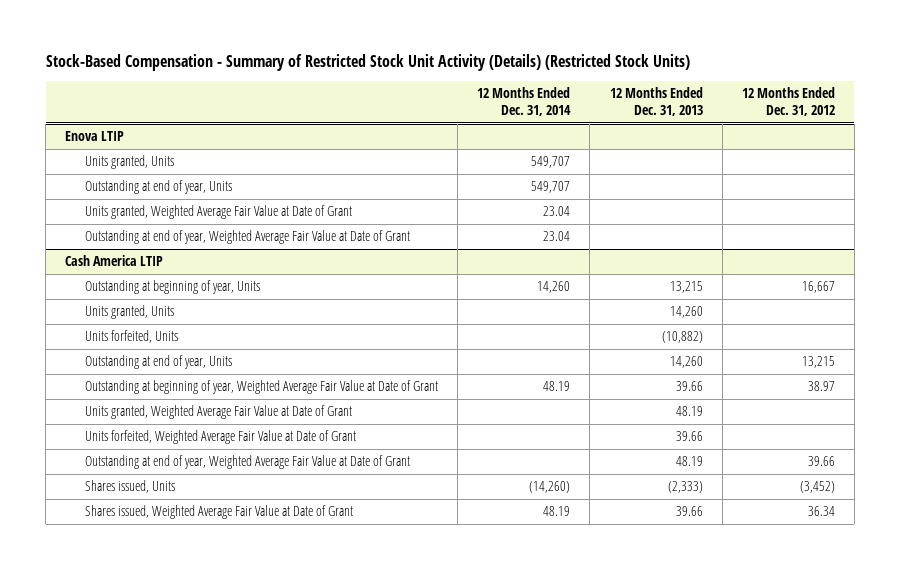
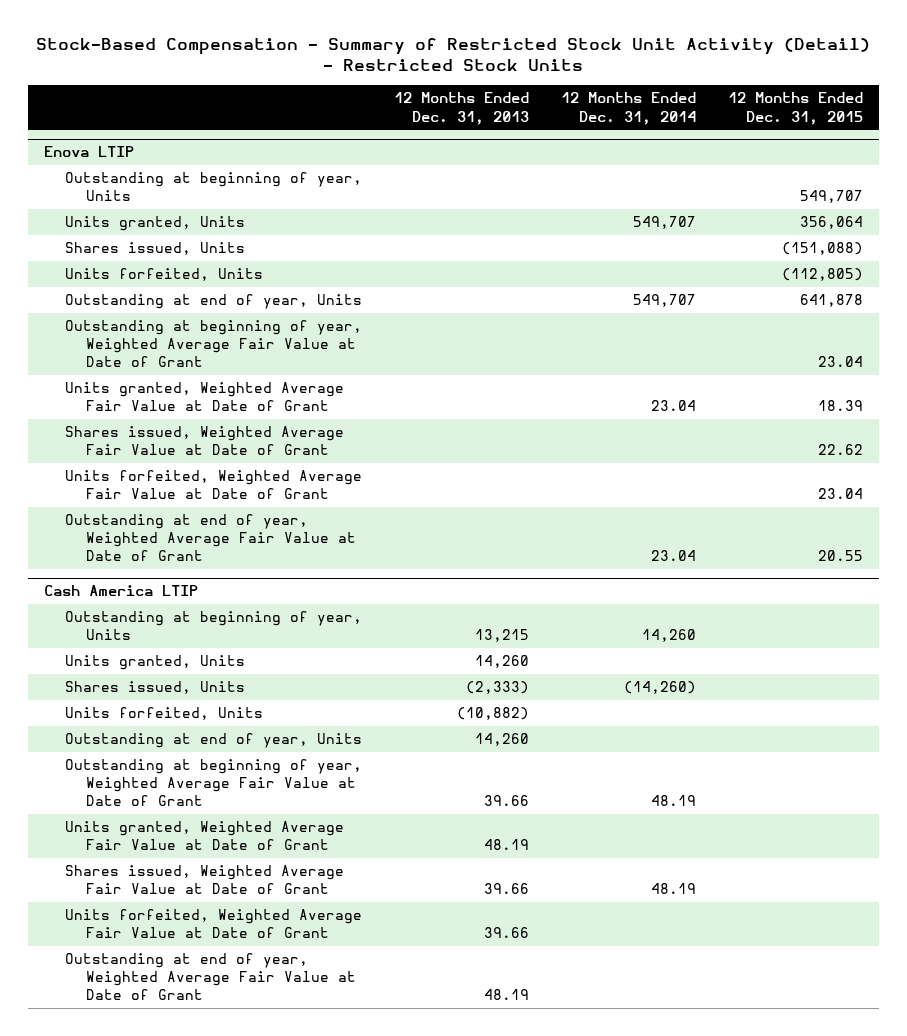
[45,54,690,72] Stock-Based Compensation - Summary of Restricted Stock Unit Activity (Details) (Restricted Stock Units) -> [36,37,871,72] Stock-Based Compensation - Summary of Restricted Stock Unit Activity (Detail) - Restricted Stock Units
[741,87,835,117] 12 Months Ended Dec. 31, 2012 -> none
none -> [727,92,863,125] 12 Months Ended Dec. 31, 2015
none -> [65,172,363,202] Outstanding at beginning of year, Units
none -> [65,242,246,256] Shares issued, Units
none -> [65,268,264,282] Units forfeited, Units
none -> [65,320,363,368] Outstanding at beginning of year, Weighted Average Fair Value at Date of Grant
none -> [65,426,345,456] Shares issued, Weighted Average Fair Value at Date of Grant
none -> [65,470,363,500] Units forfeited, Weighted Average Fair Value at Date of Grant
[85,480,176,494] Shares issued, Units -> [65,681,246,695] Shares issued, Units
[85,505,354,520] Shares issued, Weighted Average Fair Value at Date of Grant -> [65,865,345,895] Shares issued, Weighted Average Fair Value at Date of Grant

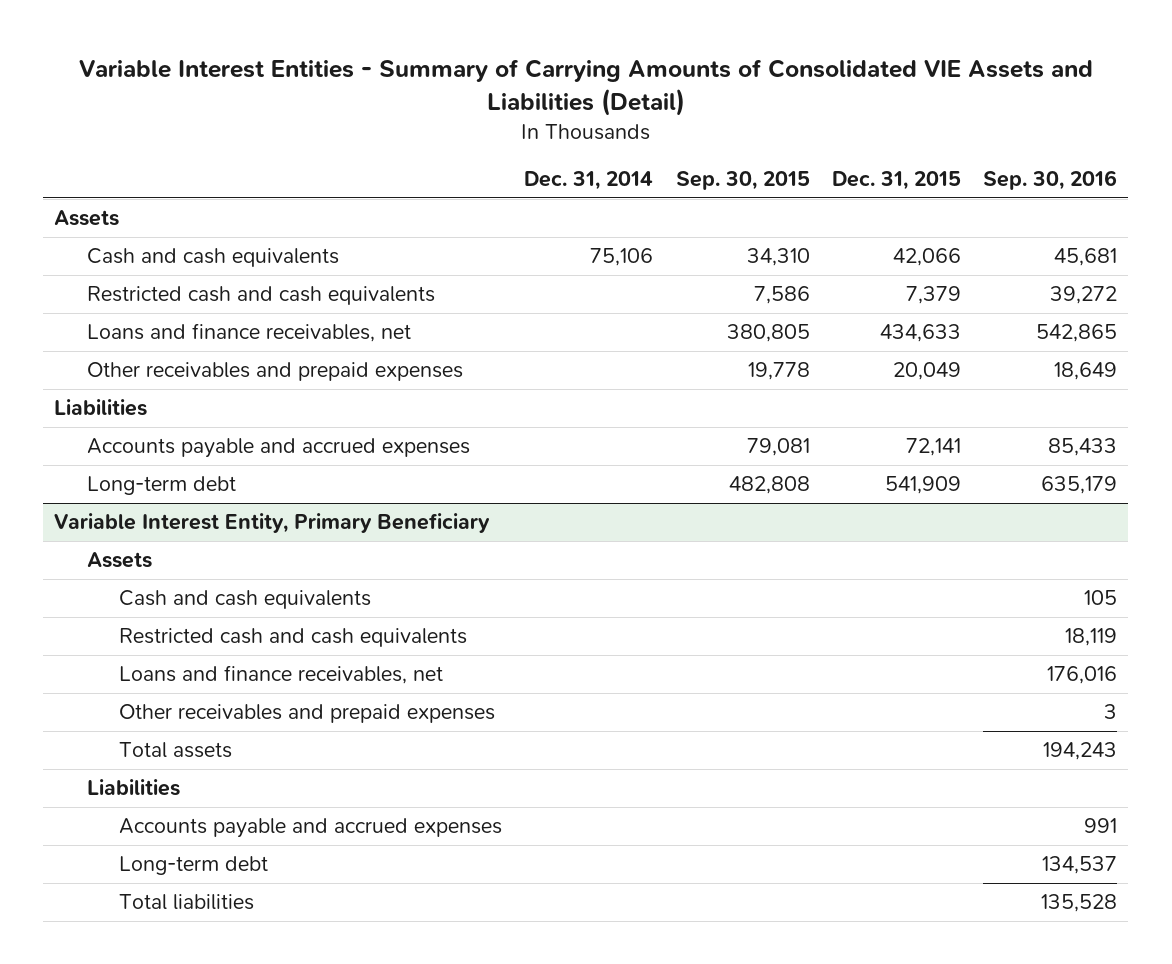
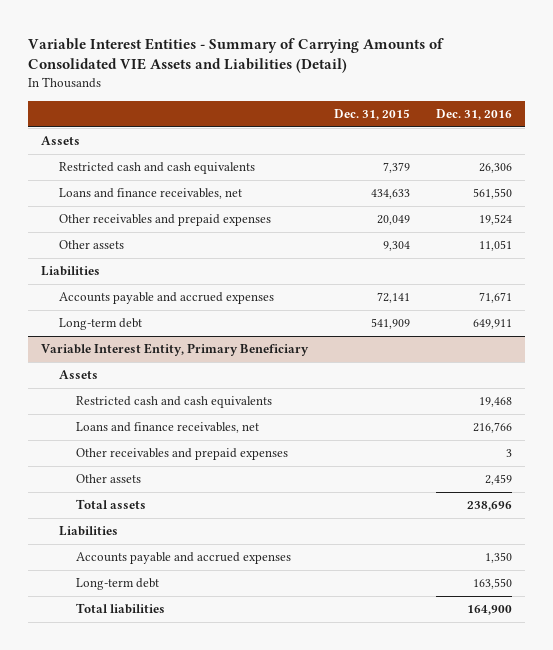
[524,171,654,191] Dec. 31, 2014 -> none
[675,171,810,191] Sep. 30, 2015 -> none
[983,170,1118,191] Sep. 30, 2016 -> none
none -> [436,108,513,120] Dec. 31, 2016
[86,248,339,268] Cash and cash equivalents -> none
none -> [58,240,124,250] Other assets
[118,590,371,610] Cash and cash equivalents -> none
none -> [75,474,141,484] Other assets

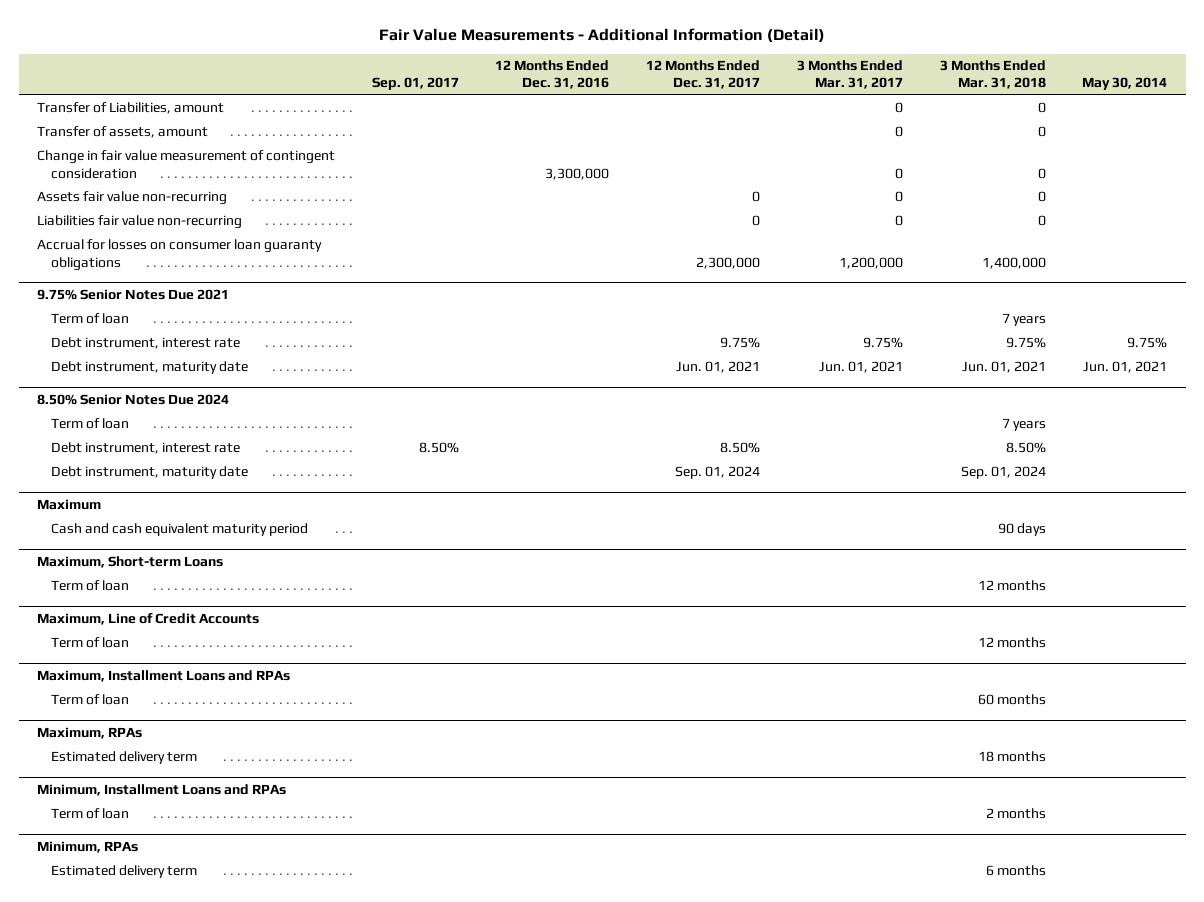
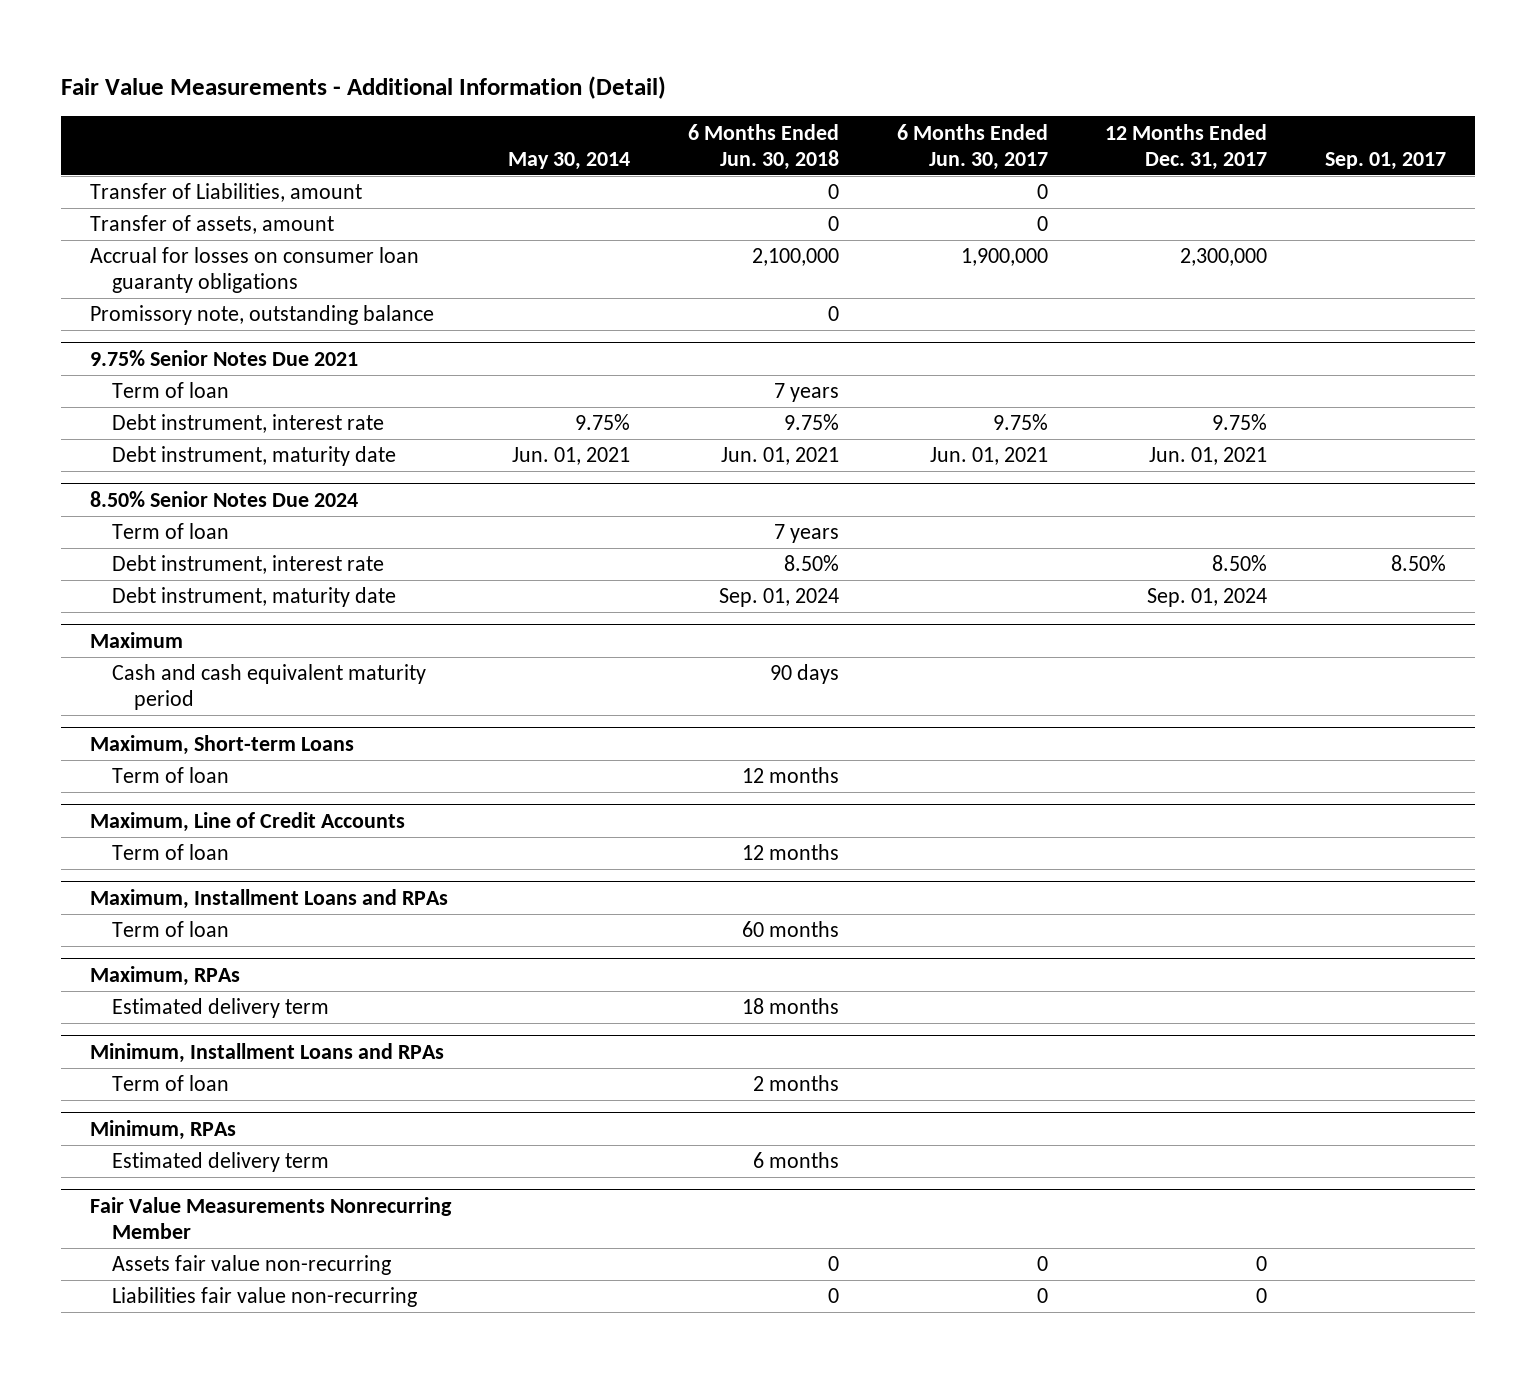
[495,60,610,90] 12 Months Ended Dec. 31, 2016 -> none
[796,60,903,90] 3 Months Ended Mar. 31, 2017 -> none
[939,60,1046,90] 3 Months Ended Mar. 31, 2018 -> none
none -> [687,123,839,170] 6 Months Ended Jun. 30, 2018
none -> [896,123,1048,170] 6 Months Ended Jun. 30, 2017
[36,150,335,179] Change in fair value measurement of contingent consideration -> none
[36,191,227,206] Assets fair value non-recurring -> none
[36,215,242,230] Liabilities fair value non-recurring -> none
none -> [89,305,434,326] Promissory note, outstanding balance
none -> [89,1197,452,1240] Fair Value Measurements Nonrecurring Member
none -> [111,1255,391,1276] Assets fair value non-recurring
none -> [111,1287,417,1308] Liabilities fair value non-recurring

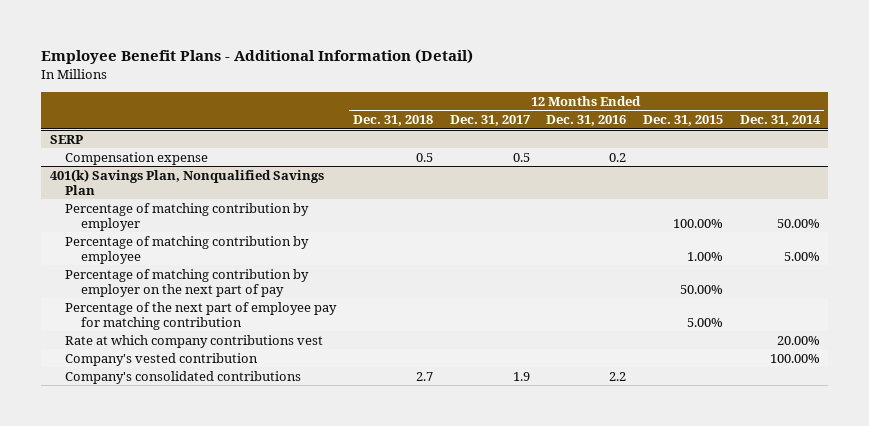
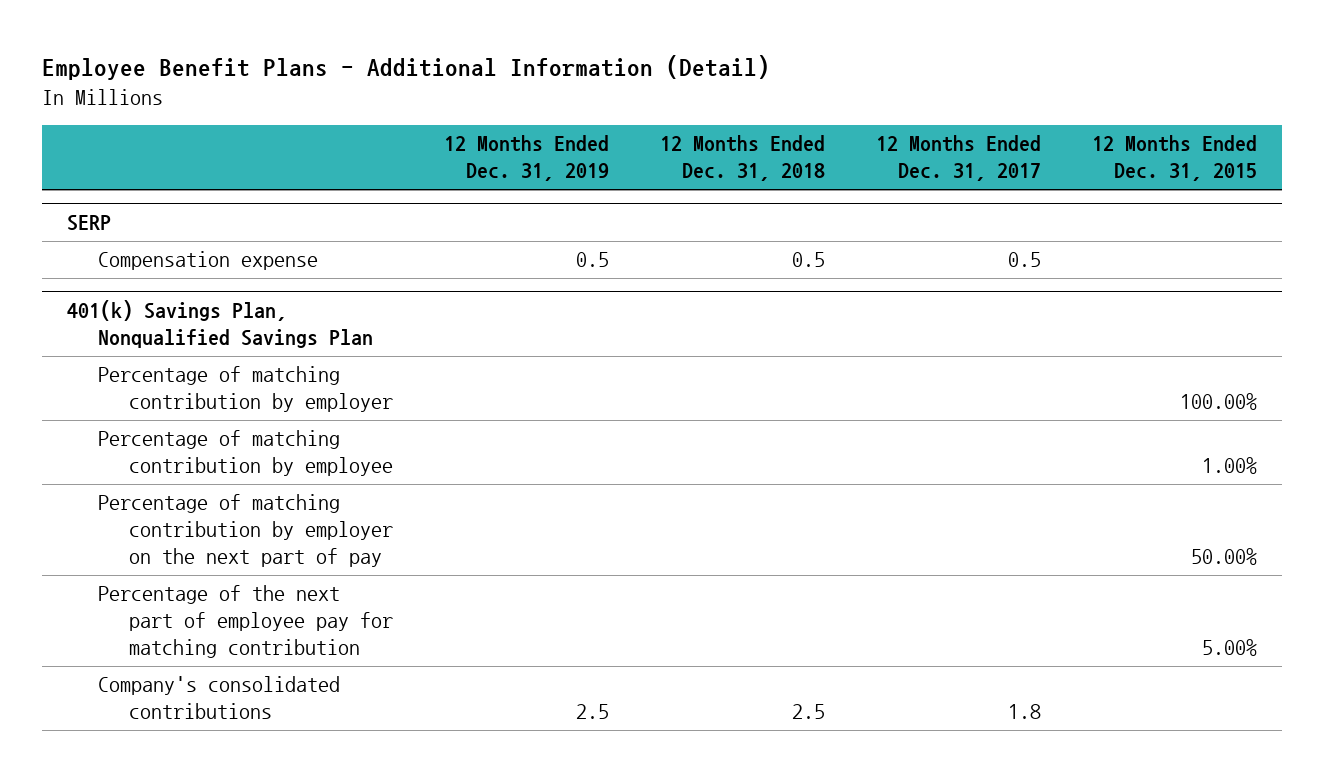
[546,115,627,127] Dec. 31, 2016 -> none
[739,115,821,127] Dec. 31, 2014 -> none
none -> [443,135,609,182] 12 Months Ended Dec. 31, 2019
[65,334,324,348] Rate at which company contributions vest -> none
[65,352,259,366] Company's vested contribution -> none
[416,371,434,381] 2.7 -> [791,704,825,720] 2.5
[512,371,530,381] 1.9 -> [1007,704,1041,720] 1.8

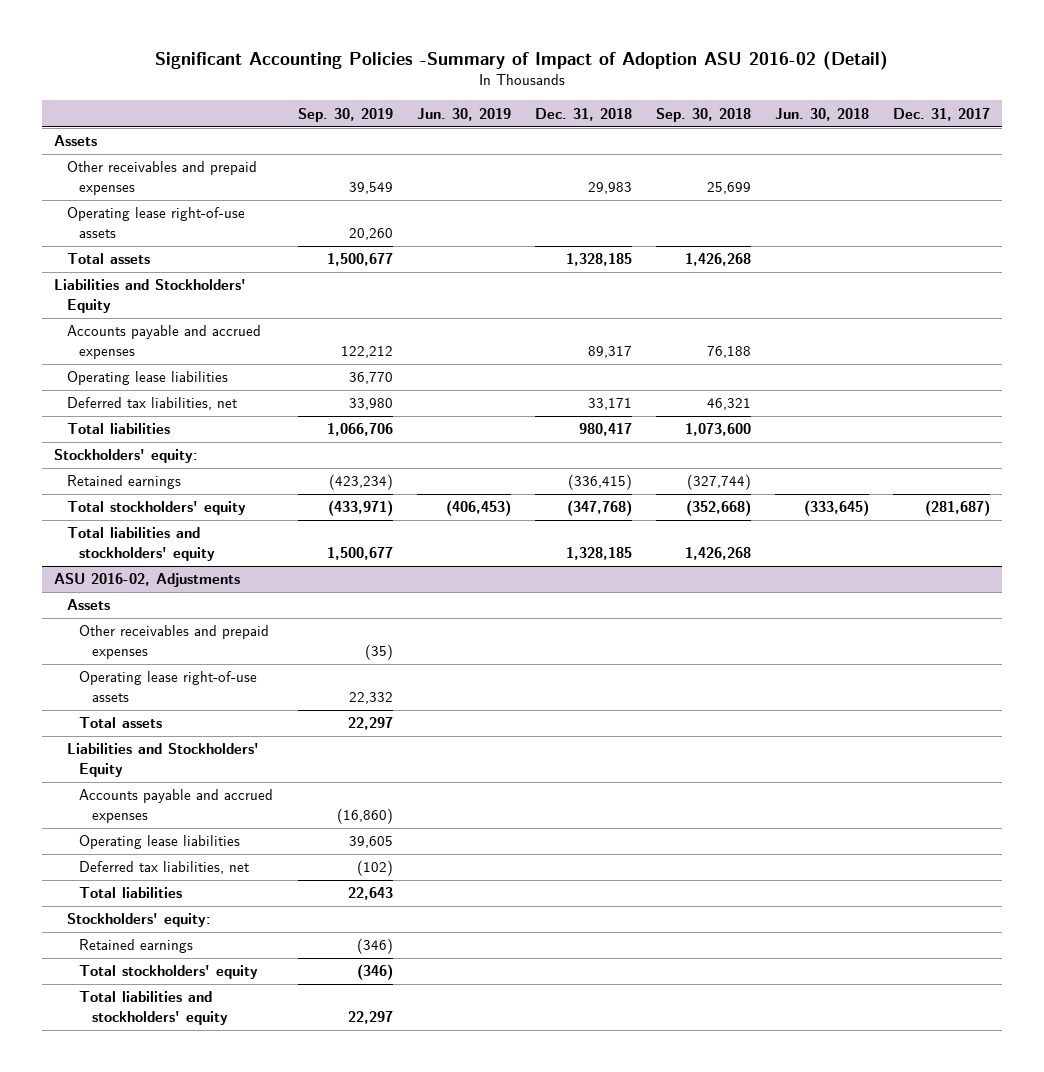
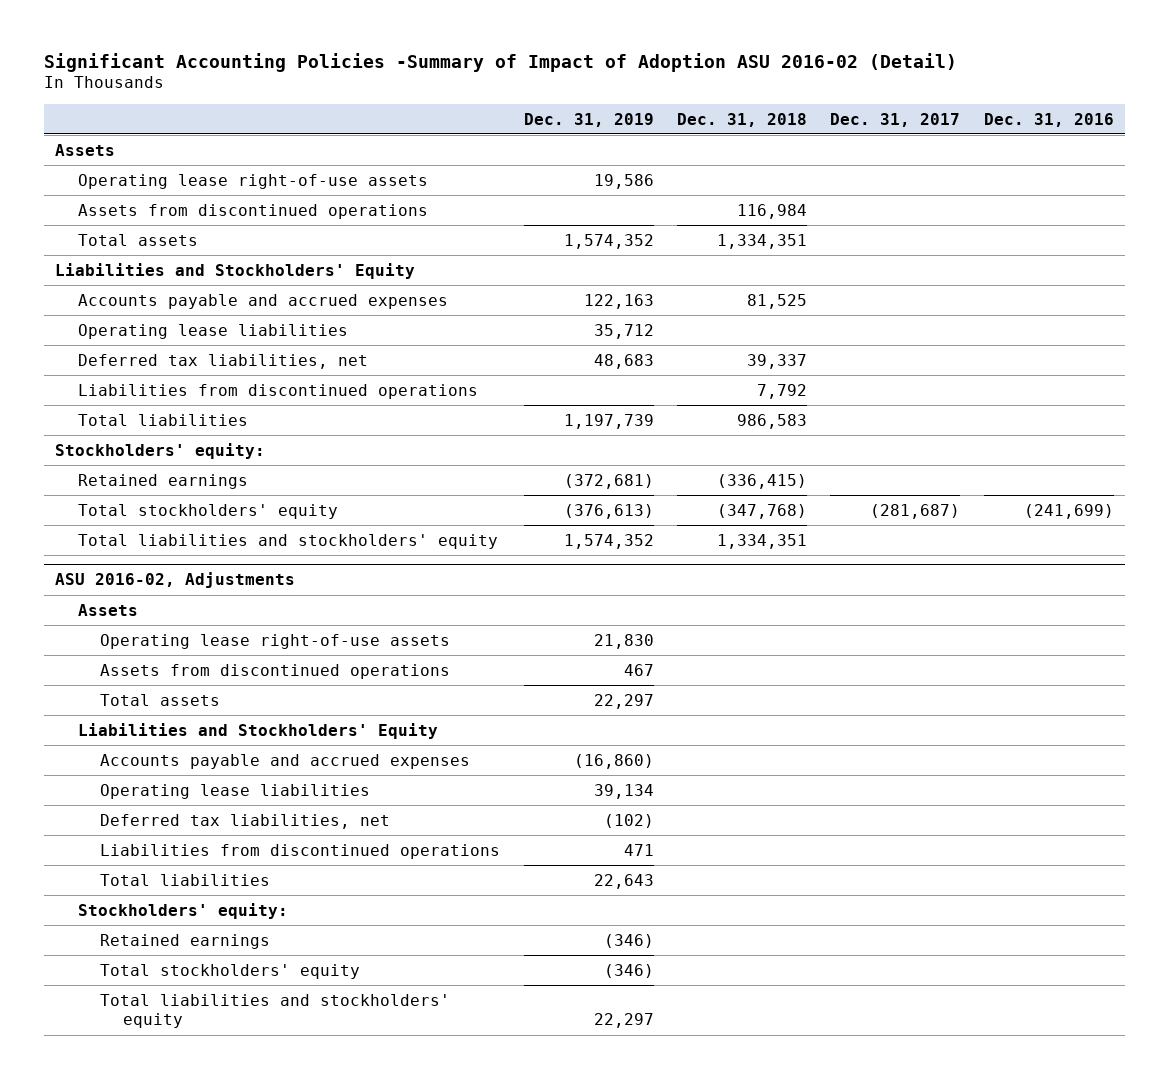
[297,107,393,122] Sep. 30, 2019 -> none
[416,107,511,121] Jun. 30, 2019 -> none
[655,107,751,122] Sep. 30, 2018 -> none
[775,107,870,121] Jun. 30, 2018 -> none
none -> [523,112,654,127] Dec. 31, 2019
none -> [983,112,1114,127] Dec. 31, 2016
[66,161,257,195] Other receivables and prepaid expenses -> none
none -> [77,203,428,219] Assets from discontinued operations
[565,253,632,267] 1,328,185 -> [716,233,807,249] 1,334,351
[587,345,632,358] 89,317 -> [746,293,807,309] 81,525
[587,398,632,411] 33,171 -> [746,353,807,369] 39,337
none -> [77,383,478,399] Liabilities from discontinued operations
[578,423,632,437] 980,417 -> [736,413,807,429] 986,583
[565,546,632,560] 1,328,185 -> [716,533,807,549] 1,334,351
[79,625,270,659] Other receivables and prepaid expenses -> none
none -> [100,663,451,679] Assets from discontinued operations
none -> [100,843,501,859] Liabilities from discontinued operations

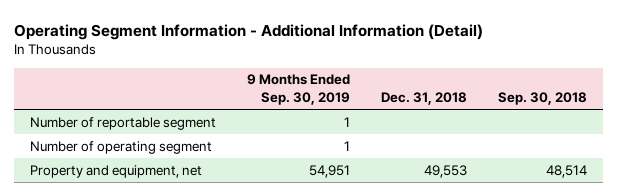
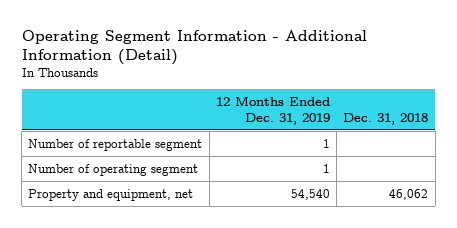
[246,74,350,106] 9 Months Ended Sep. 30, 2019 -> none
[497,92,587,106] Sep. 30, 2018 -> none
none -> [215,95,330,125] 12 Months Ended Dec. 31, 2019
[423,164,467,178] 49,553 -> [389,188,429,200] 46,062

